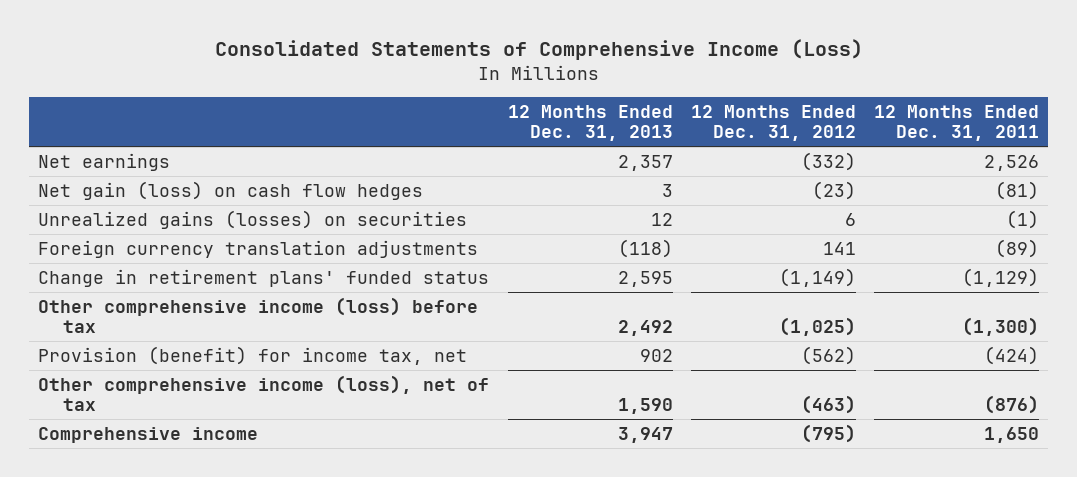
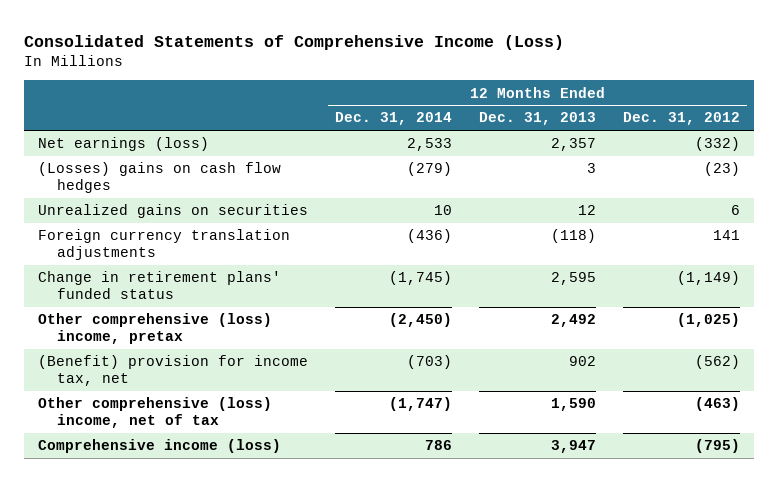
[873,105,1039,142] 12 Months Ended Dec. 31, 2011 -> none
none -> [335,112,453,126] Dec. 31, 2014
[38,152,171,171] Net earnings -> [37,137,209,152] Net earnings (loss)
[38,180,424,200] Net gain (loss) on cash flow hedges -> [37,162,281,194] (Losses) gains on cash flow hedges
[38,209,468,229] Unrealized gains (losses) on securities -> [37,204,308,219] Unrealized gains on securities
[38,296,479,333] Other comprehensive income (loss) before tax -> [37,313,272,345] Other comprehensive (loss) income, pretax
[38,345,468,365] Provision (benefit) for income tax, net -> [37,355,308,387] (Benefit) provision for income tax, net
[38,374,490,411] Other comprehensive income (loss), net of tax -> [37,397,272,429] Other comprehensive (loss) income, net of tax
[38,426,259,443] Comprehensive income -> [37,439,281,454] Comprehensive income (loss)

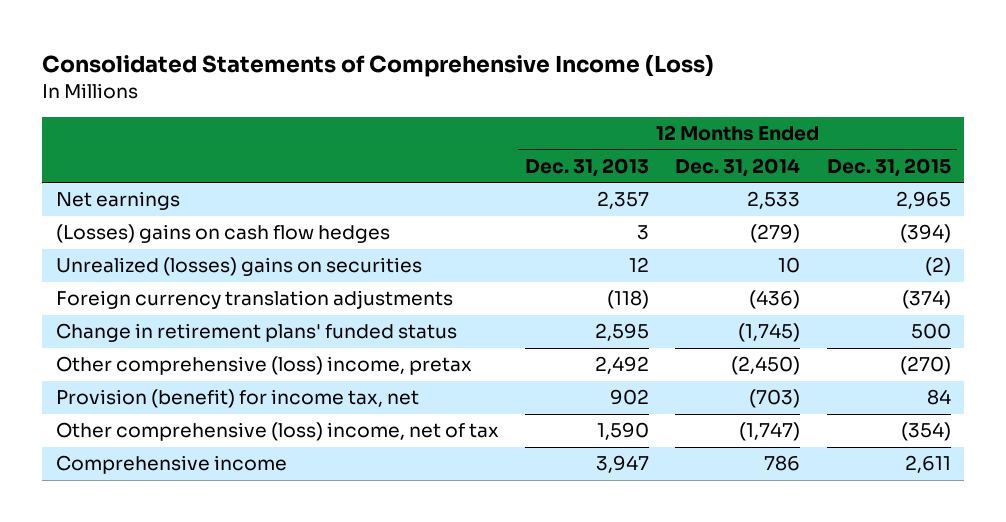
[623,112,741,126] Dec. 31, 2012 -> none
none -> [826,157,951,177] Dec. 31, 2015
[37,137,209,152] Net earnings (loss) -> [55,191,180,211] Net earnings
[37,204,308,219] Unrealized gains on securities -> [55,257,422,277] Unrealized (losses) gains on securities
[37,355,308,387] (Benefit) provision for income tax, net -> [55,389,419,409] Provision (benefit) for income tax, net
[37,439,281,454] Comprehensive income (loss) -> [55,455,287,475] Comprehensive income

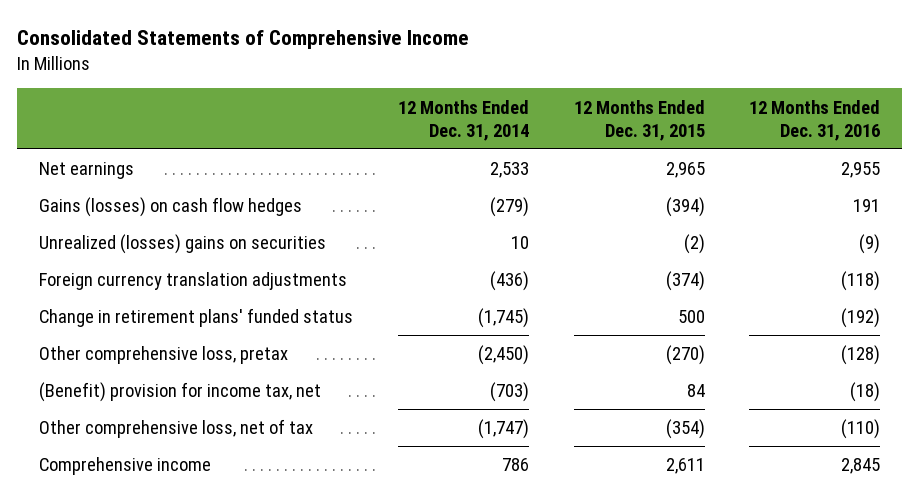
[42,54,715,78] Consolidated Statements of Comprehensive Income (Loss) -> [16,30,469,50] Consolidated Statements of Comprehensive Income
[524,157,649,177] Dec. 31, 2013 -> none
none -> [749,99,881,141] 12 Months Ended Dec. 31, 2016
[55,224,390,244] (Losses) gains on cash flow hedges -> [39,197,303,218] Gains (losses) on cash flow hedges
[55,356,472,376] Other comprehensive (loss) income, pretax -> [39,346,289,365] Other comprehensive loss, pretax
[55,389,419,409] Provision (benefit) for income tax, net -> [39,382,322,403] (Benefit) provision for income tax, net
[55,422,499,442] Other comprehensive (loss) income, net of tax -> [39,419,314,439] Other comprehensive loss, net of tax

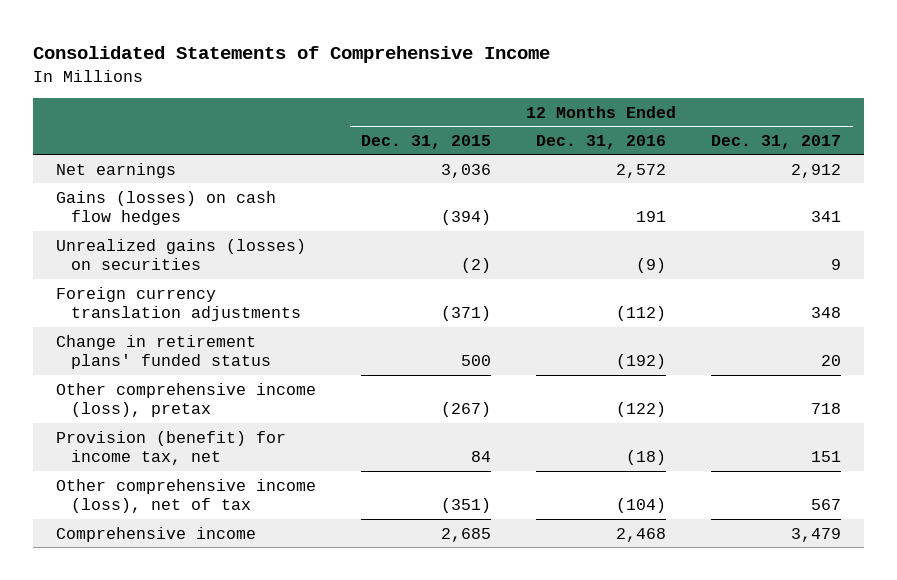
[397,99,529,141] 12 Months Ended Dec. 31, 2014 -> none
none -> [711,134,842,149] Dec. 31, 2017
[665,162,705,179] 2,965 -> [441,163,492,178] 3,036
[841,162,881,179] 2,955 -> [616,163,667,178] 2,572
[39,234,327,255] Unrealized (losses) gains on securities -> [55,238,306,271] Unrealized gains (losses) on securities
[665,271,705,292] (374) -> [441,306,492,322] (371)
[841,271,881,292] (118) -> [616,306,667,322] (112)
[39,346,289,365] Other comprehensive loss, pretax -> [55,382,316,418] Other comprehensive income (loss), pretax
[665,345,705,366] (270) -> [441,402,492,418] (267)
[841,345,881,366] (128) -> [616,402,667,418] (122)
[39,382,322,403] (Benefit) provision for income tax, net -> [55,430,286,466] Provision (benefit) for income tax, net
[39,419,314,439] Other comprehensive loss, net of tax -> [55,478,316,514] Other comprehensive income (loss), net of tax
[665,419,705,440] (354) -> [441,498,492,514] (351)
[841,419,881,440] (110) -> [616,498,667,514] (104)
[665,458,705,475] 2,611 -> [441,527,492,542] 2,685
[841,458,881,475] 2,845 -> [616,527,667,542] 2,468

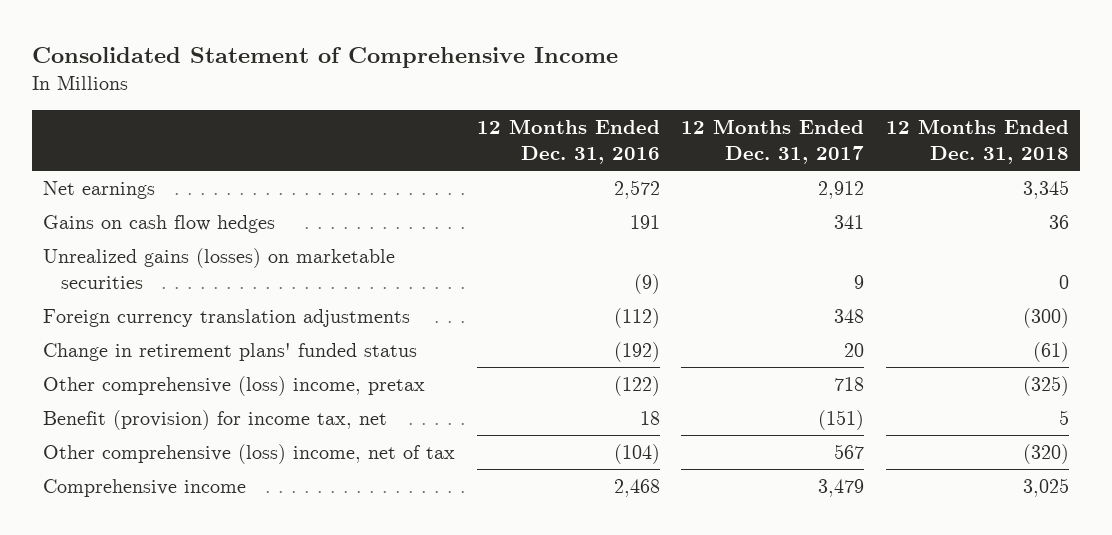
[33,46,551,64] Consolidated Statements of Comprehensive Income -> [32,47,619,69] Consolidated Statement of Comprehensive Income
[361,134,492,149] Dec. 31, 2015 -> none
none -> [886,119,1070,165] 12 Months Ended Dec. 31, 2018
[55,190,276,226] Gains (losses) on cash flow hedges -> [43,214,276,233] Gains on cash flow hedges
[55,238,306,271] Unrealized gains (losses) on securities -> [43,247,396,289] Unrealized gains (losses) on marketable securities
[55,382,316,418] Other comprehensive income (loss), pretax -> [43,375,426,396] Other comprehensive (loss) income, pretax
[55,430,286,466] Provision (benefit) for income tax, net -> [43,409,388,430] Benefit (provision) for income tax, net
[626,450,667,466] (18) -> [639,410,660,425] 18
[811,451,842,463] 151 -> [818,409,865,430] (151)
[55,478,316,514] Other comprehensive income (loss), net of tax -> [43,443,456,464] Other comprehensive (loss) income, net of tax

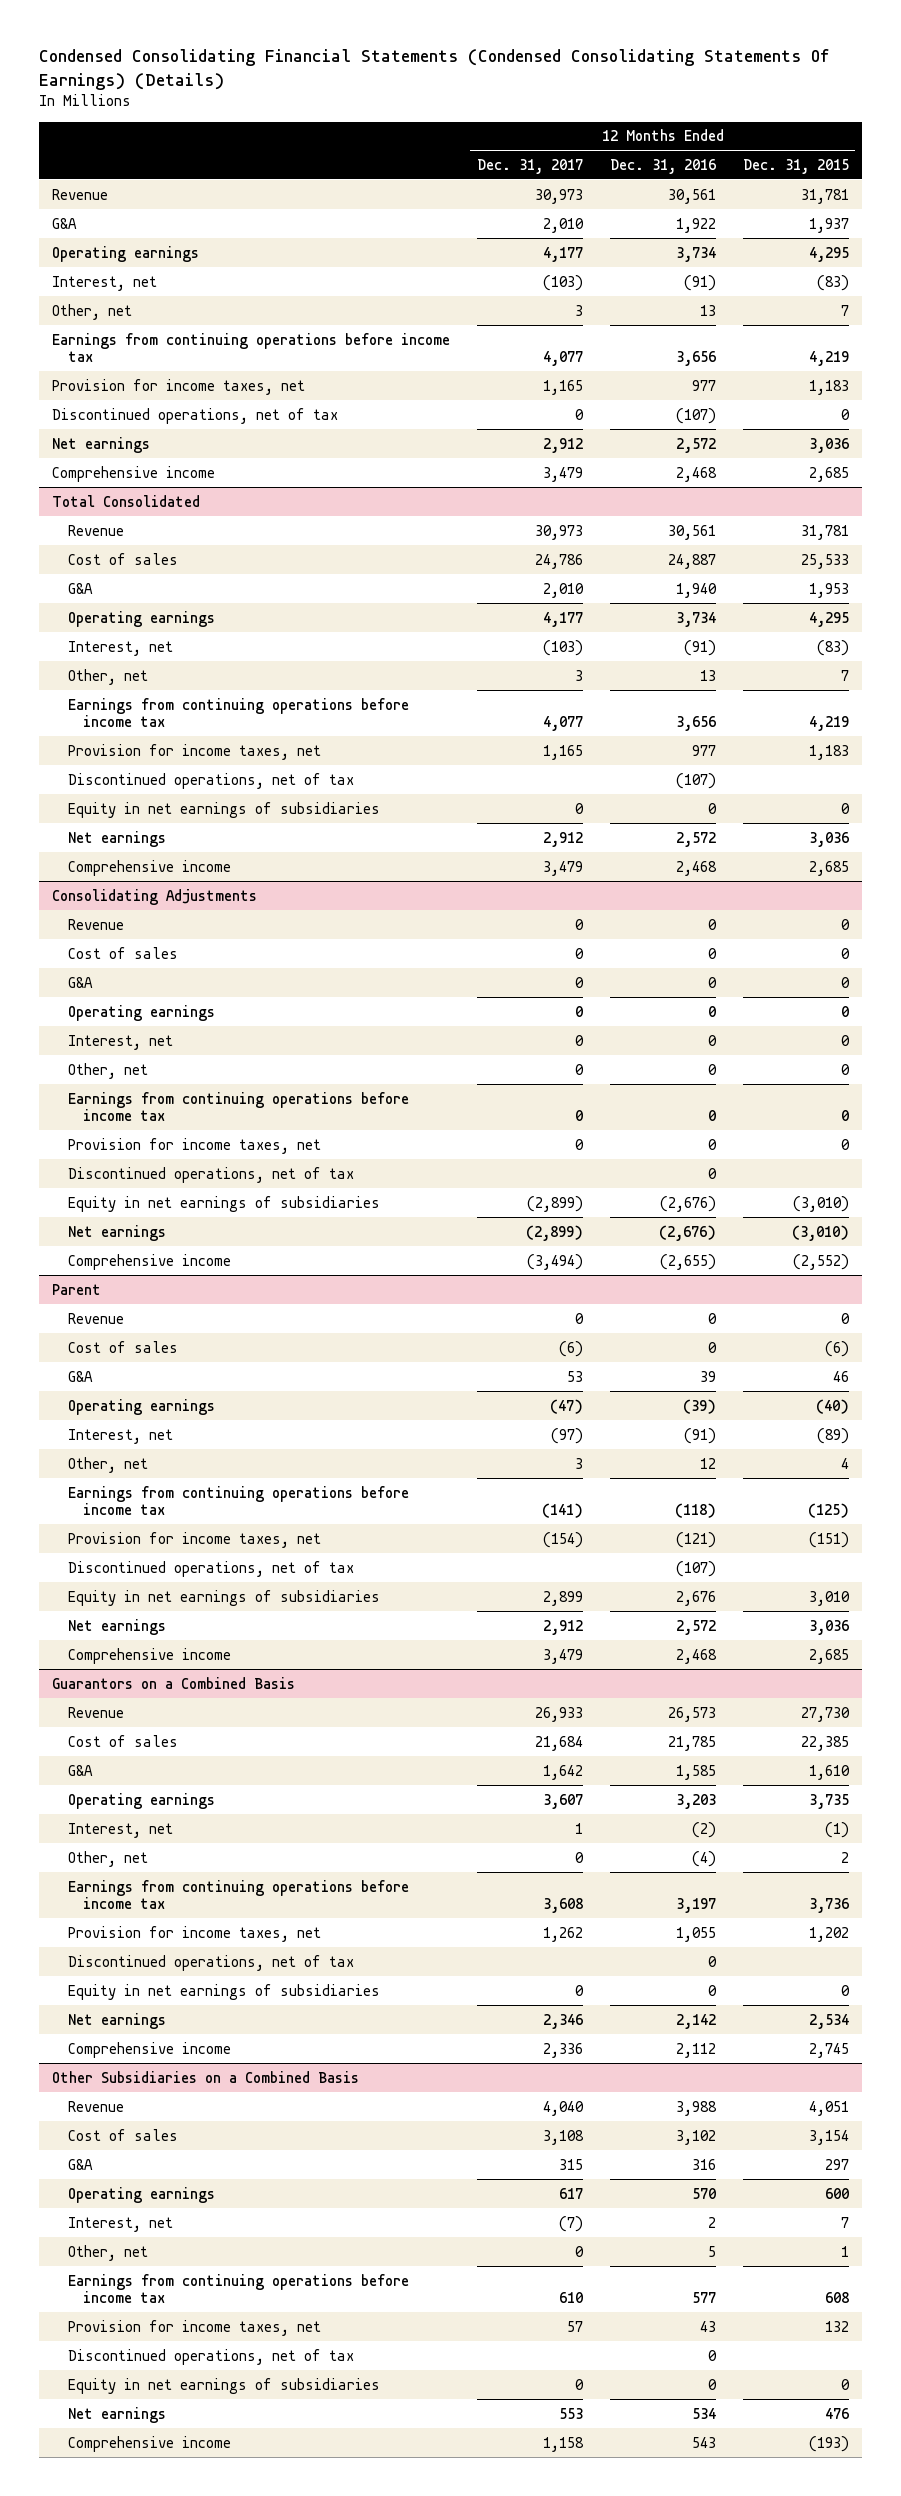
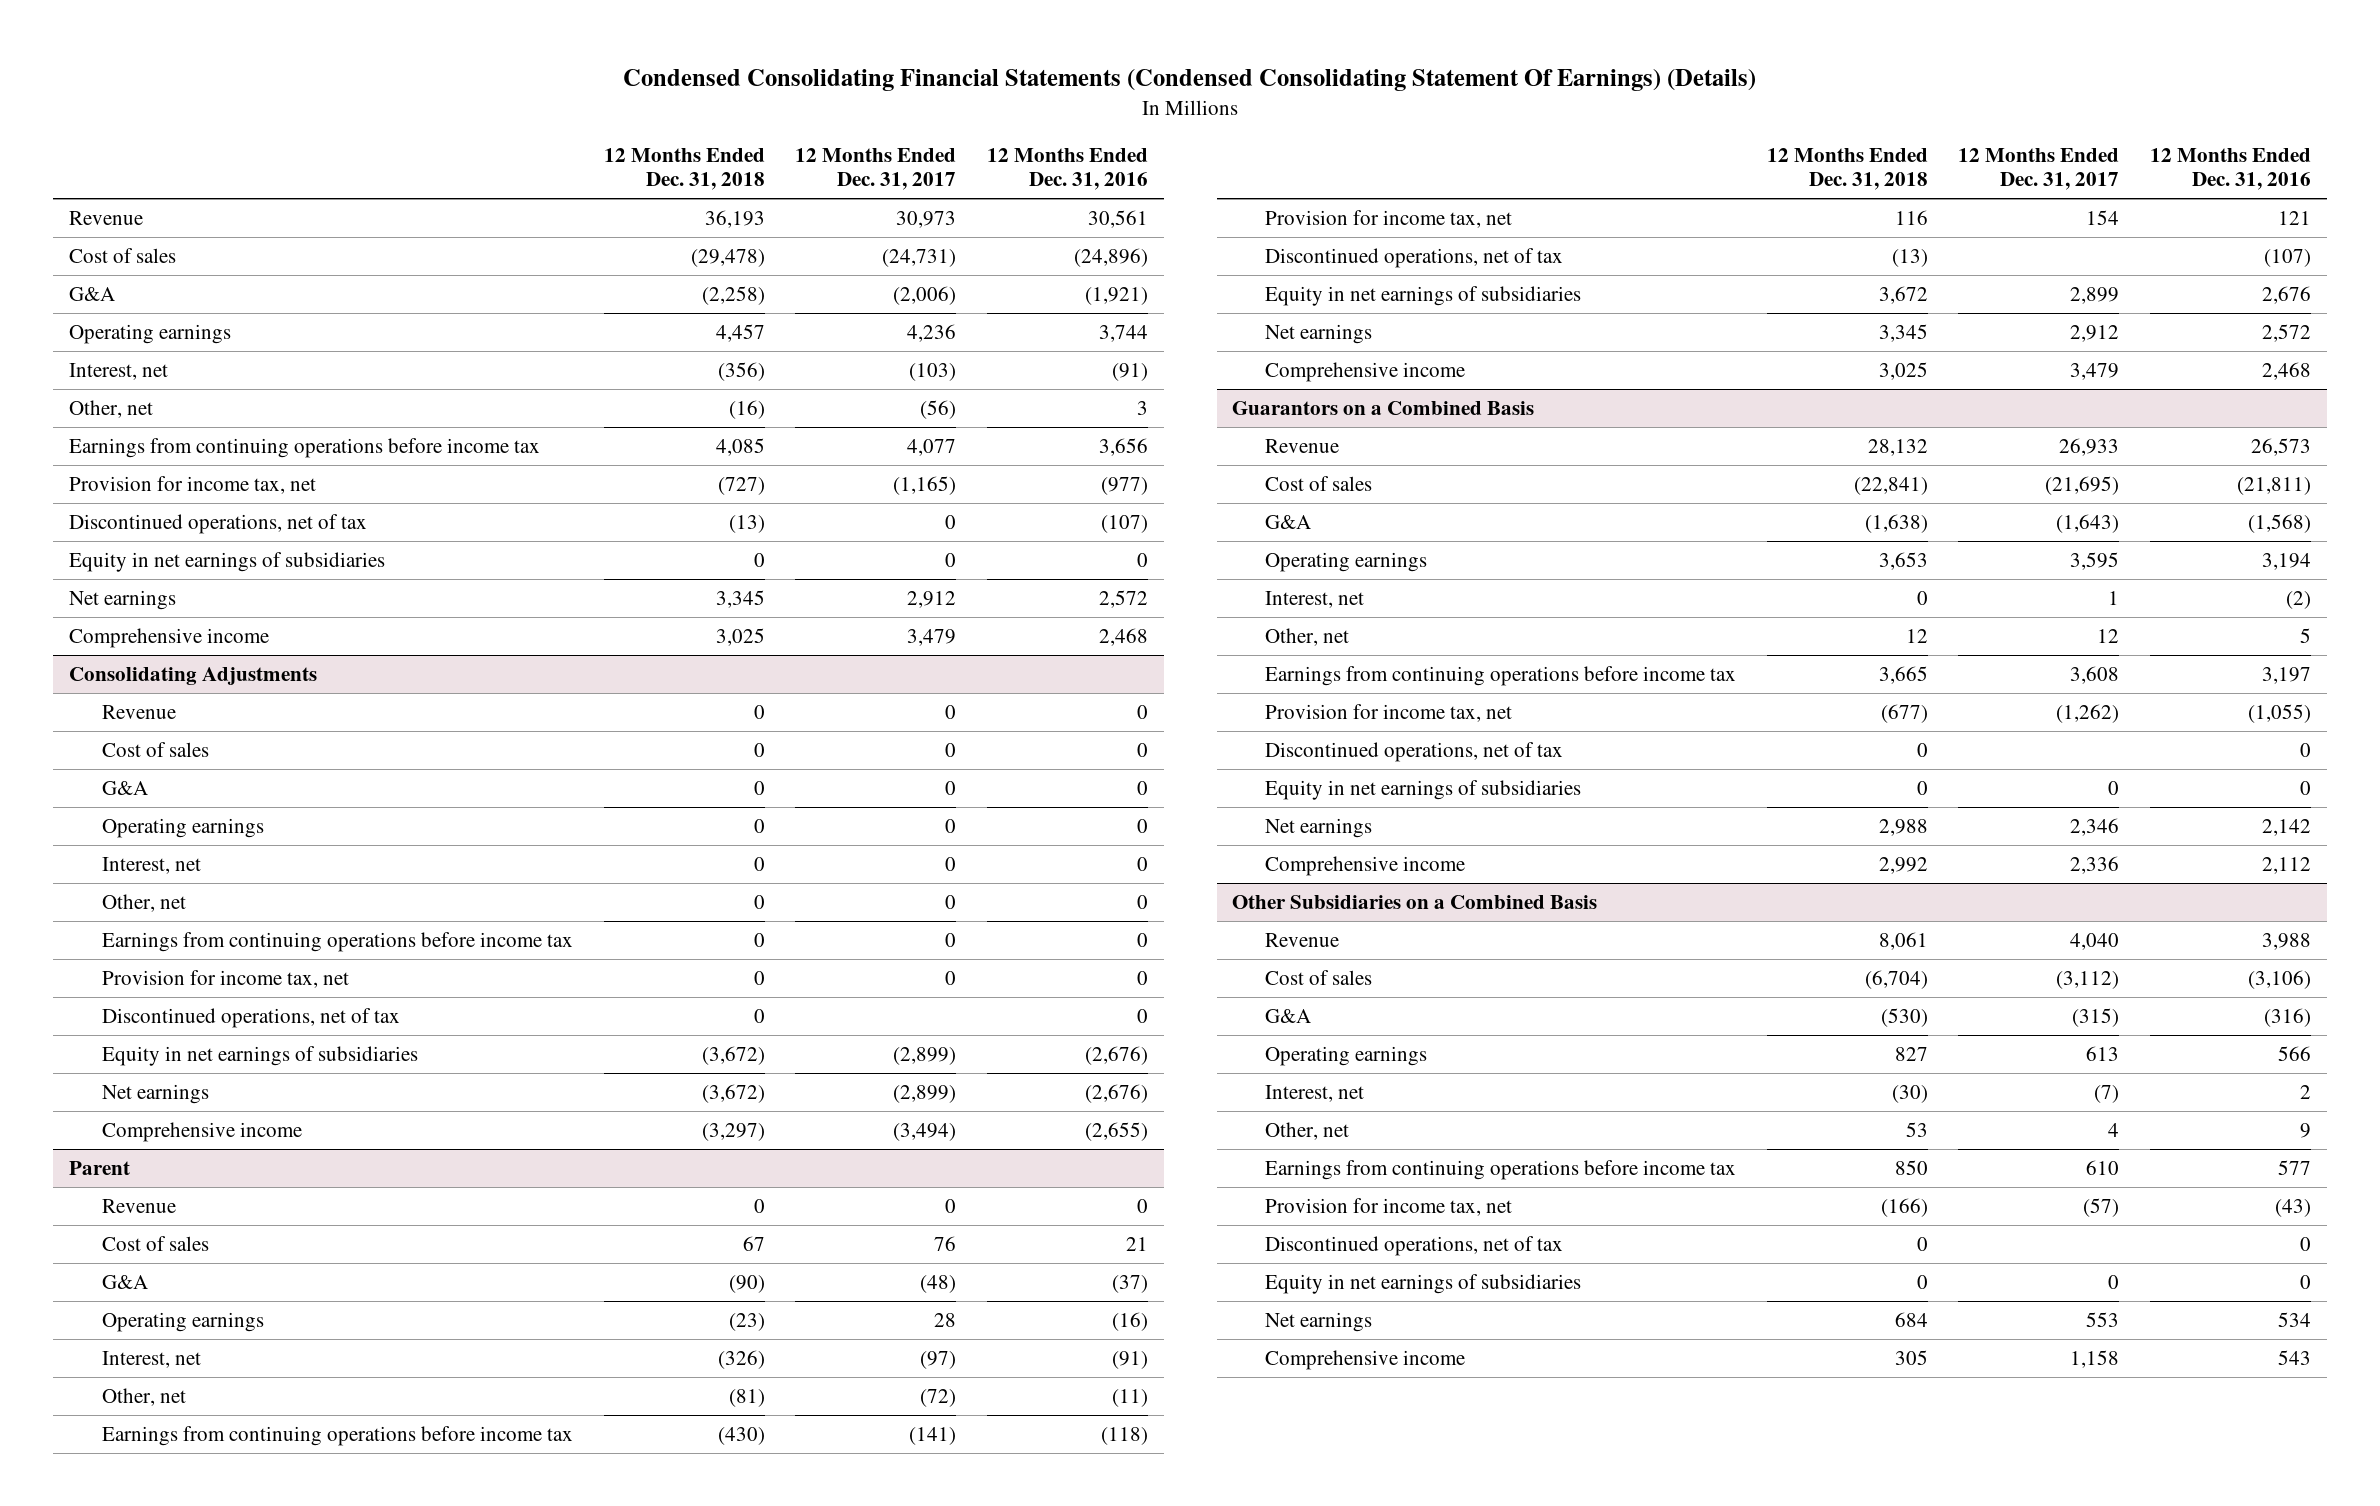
[38,49,830,90] Condensed Consolidating Financial Statements (Condensed Consolidating Statements Of Earnings) (Details) -> [623,69,1757,92] Condensed Consolidating Financial Statements (Condensed Consolidating Statement Of Earnings) (Details)
[742,158,849,174] Dec. 31, 2015 -> none
none -> [603,147,765,191] 12 Months Ended Dec. 31, 2018
none -> [68,247,176,263] Cost of sales
[542,217,584,233] 2,010 -> [893,285,957,305] (2,006)
[675,217,716,233] 1,922 -> [1085,286,1149,305] (1,921)
[542,246,583,262] 4,177 -> [907,323,957,342] 4,236
[675,246,716,262] 3,734 -> [1099,324,1149,342] 3,744
[574,304,583,316] 3 -> [920,399,957,419] (56)
[699,304,716,316] 13 -> [1137,400,1149,415] 3
[52,378,306,395] Provision for income taxes, net -> [68,475,316,494] Provision for income tax, net
[542,379,583,395] 1,165 -> [893,475,957,495] (1,165)
[691,379,716,391] 977 -> [1101,476,1149,495] (977)
[52,436,151,453] Net earnings -> none
[52,465,216,482] Comprehensive income -> none
[52,494,201,507] Total Consolidated -> none
[67,524,124,536] Revenue -> none
[67,552,178,565] Cost of sales -> none
[67,582,93,594] G&A -> none
[67,610,215,627] Operating earnings -> none
[67,640,173,656] Interest, net -> none
[67,668,148,685] Other, net -> none
[67,697,409,728] Earnings from continuing operations before income tax -> none
[67,743,321,760] Provision for income taxes, net -> none
[67,772,354,789] Discontinued operations, net of tax -> none
[67,1137,321,1154] Provision for income taxes, net -> [101,969,349,988] Provision for income tax, net
[558,1340,583,1357] (6) -> [934,1235,957,1251] 76
[707,1341,717,1353] 0 -> [1126,1236,1149,1251] 21
[566,1370,583,1382] 53 -> [920,1274,957,1293] (48)
[699,1370,716,1382] 39 -> [1112,1274,1149,1293] (37)
[549,1398,583,1414] (47) -> [934,1312,957,1327] 28
[682,1398,716,1414] (39) -> [1112,1311,1149,1331] (16)
[574,1457,583,1469] 3 -> [920,1388,957,1407] (72)
[699,1457,716,1469] 12 -> [1112,1388,1149,1407] (11)
[67,1531,321,1548] Provision for income taxes, net -> [1264,209,1512,228] Provision for income tax, net
[542,1531,583,1548] (154) -> [2086,209,2120,225] 154
[675,1531,716,1548] (121) -> [2278,210,2312,225] 121
[534,1735,583,1751] 21,684 -> [2045,475,2120,495] (21,695)
[667,1735,716,1751] 21,785 -> [2237,476,2312,495] (21,811)
[542,1764,583,1780] 1,642 -> [2056,513,2120,533] (1,643)
[675,1764,716,1780] 1,585 -> [2248,513,2312,533] (1,568)
[542,1793,583,1809] 3,607 -> [2070,551,2120,570] 3,595
[675,1793,716,1809] 3,203 -> [2262,552,2312,570] 3,194
[574,1851,584,1863] 0 -> [2097,628,2120,643] 12
[691,1850,716,1867] (4) -> [2300,627,2312,643] 5
[67,1925,321,1942] Provision for income taxes, net -> [1264,703,1512,722] Provision for income tax, net
[542,1926,583,1942] 1,262 -> [2056,703,2120,723] (1,262)
[675,1926,716,1942] 1,055 -> [2248,703,2312,723] (1,055)
[542,2129,584,2145] 3,108 -> [2056,970,2120,989] (3,112)
[675,2129,716,2145] 3,102 -> [2248,969,2312,989] (3,106)
[558,2158,583,2170] 315 -> [2072,1007,2120,1027] (315)
[691,2158,716,2170] 316 -> [2264,1007,2312,1027] (316)
[558,2187,583,2199] 617 -> [2086,1045,2120,1061] 613
[691,2187,716,2199] 570 -> [2278,1045,2312,1061] 566
[574,2245,584,2257] 0 -> [2108,1122,2120,1137] 4
[707,2245,716,2257] 5 -> [2300,1122,2312,1138] 9
[67,2319,321,2336] Provision for income taxes, net -> [1264,1197,1512,1216] Provision for income tax, net
[566,2320,583,2332] 57 -> [2083,1197,2120,1217] (57)
[699,2320,716,2332] 43 -> [2275,1198,2312,1217] (43)

